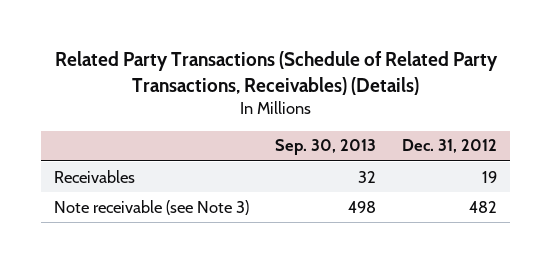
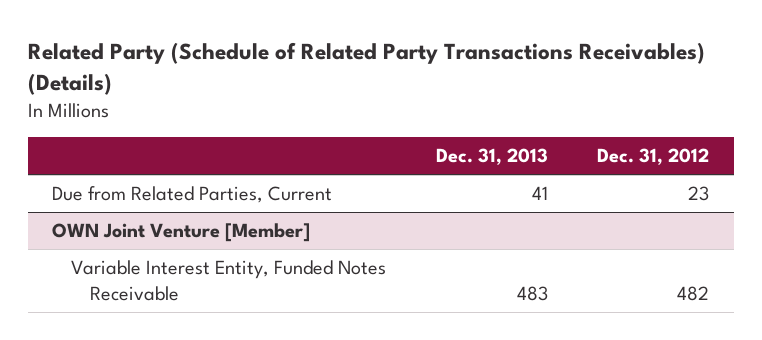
[54,51,498,95] Related Party Transactions (Schedule of Related Party Transactions, Receivables) (Details) -> [27,41,705,95] Related Party (Schedule of Related Party Transactions Receivables) (Details)
[275,139,377,156] Sep. 30, 2013 -> none
none -> [435,147,548,165] Dec. 31, 2013
[53,169,135,183] Receivables -> none
none -> [52,186,333,204] Due from Related Parties, Current
none -> [52,223,311,243] OWN Joint Venture [Member]
[53,199,249,215] Note receivable (see Note 3) -> [71,260,387,301] Variable Interest Entity, Funded Notes Receivable

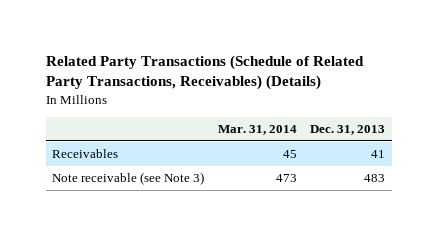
[27,41,705,95] Related Party (Schedule of Related Party Transactions Receivables) (Details) -> [45,54,364,91] Related Party Transactions (Schedule of Related Party Transactions, Receivables) (Details)
[597,147,710,165] Dec. 31, 2012 -> none
none -> [217,125,297,136] Mar. 31, 2014
[52,223,311,243] OWN Joint Venture [Member] -> none
[52,186,333,204] Due from Related Parties, Current -> [52,149,119,159] Receivables
[71,260,387,301] Variable Interest Entity, Funded Notes Receivable -> [52,172,205,186] Note receivable (see Note 3)

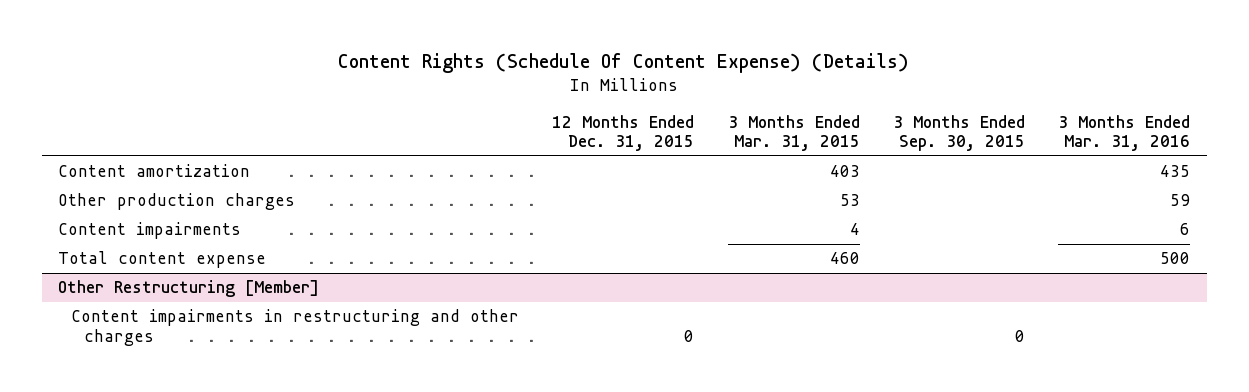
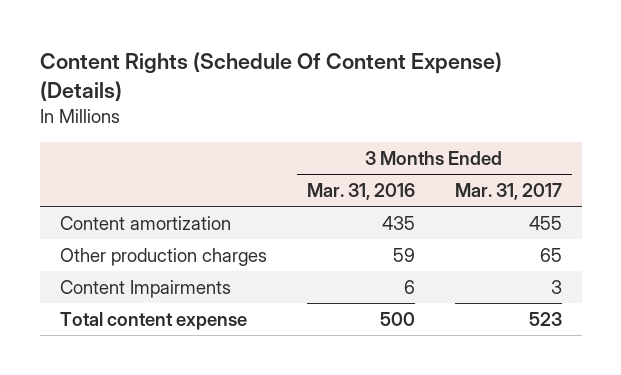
[552,114,695,152] 12 Months Ended Dec. 31, 2015 -> none
[727,114,860,152] 3 Months Ended Mar. 31, 2015 -> none
[893,114,1026,152] 3 Months Ended Sep. 30, 2015 -> none
none -> [454,182,562,200] Mar. 31, 2017
[58,222,242,240] Content impairments -> [59,279,231,298] Content Impairments
[58,280,320,298] Other Restructuring [Member] -> none
[71,309,520,346] Content impairments in restructuring and other charges -> none

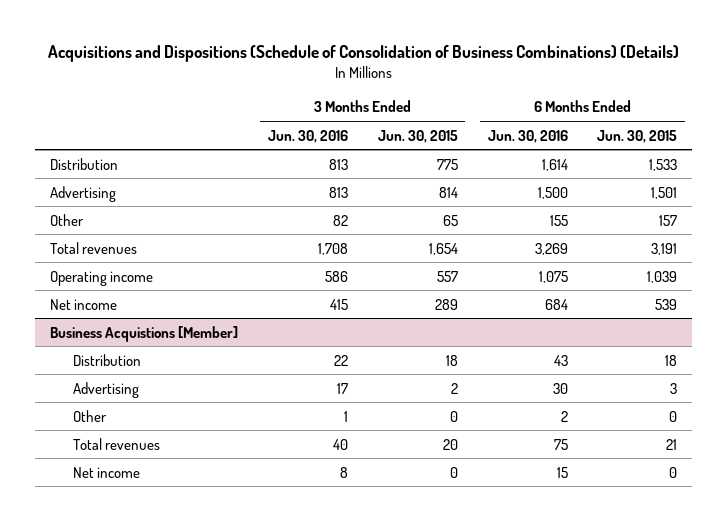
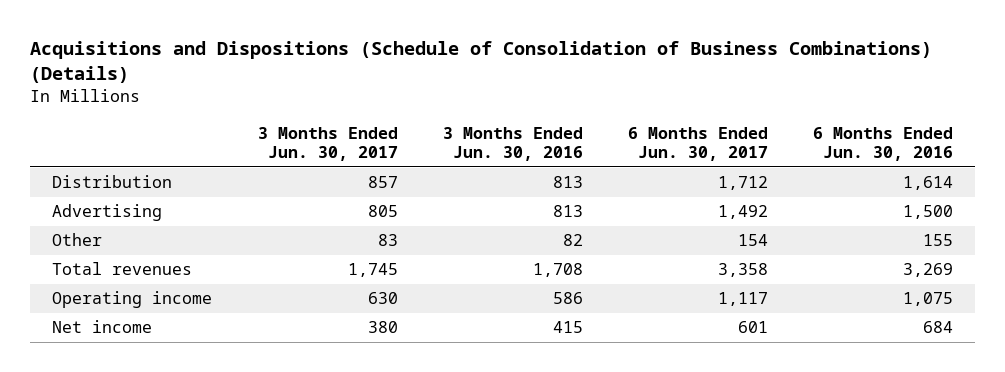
[377,129,458,143] Jun. 30, 2015 -> none
[597,129,678,143] Jun. 30, 2015 -> none
none -> [257,126,398,162] 3 Months Ended Jun. 30, 2017
none -> [627,126,768,162] 6 Months Ended Jun. 30, 2017
[49,325,238,342] Business Acquistions [Member] -> none
[72,353,141,366] Distribution -> none
[72,381,139,398] Advertising -> none
[72,409,107,422] Other -> none
[72,437,160,450] Total revenues -> none
[72,466,140,478] Net income -> none

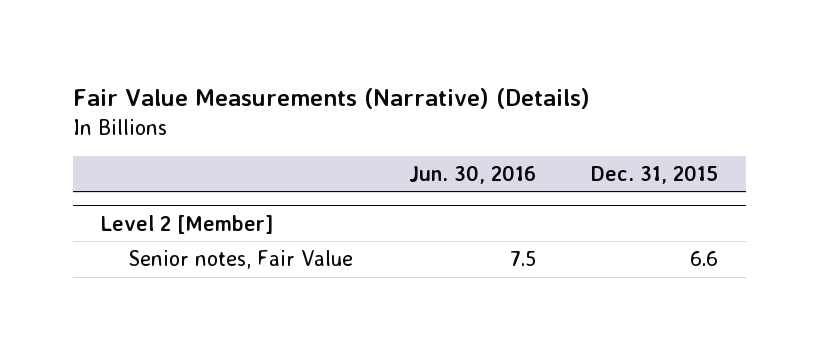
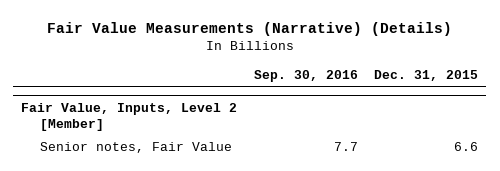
[408,164,536,184] Jun. 30, 2016 -> none
none -> [253,70,358,83] Sep. 30, 2016
[100,214,274,234] Level 2 [Member] -> [21,102,238,131] Fair Value, Inputs, Level 2 [Member]

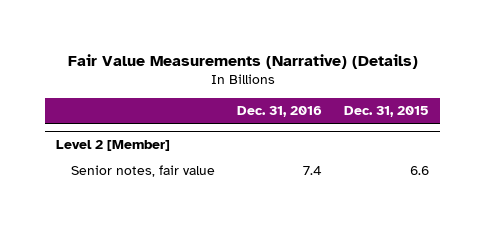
[253,70,358,83] Sep. 30, 2016 -> none
none -> [237,106,323,118] Dec. 31, 2016
[21,102,238,131] Fair Value, Inputs, Level 2 [Member] -> [56,140,171,152] Level 2 [Member]
[40,141,233,153] Senior notes, Fair Value -> [70,165,215,178] Senior notes, fair value

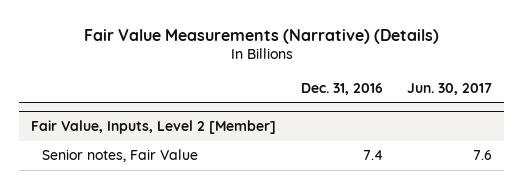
[344,106,430,118] Dec. 31, 2015 -> none
none -> [407,82,493,95] Jun. 30, 2017
[56,140,171,152] Level 2 [Member] -> [31,120,277,135] Fair Value, Inputs, Level 2 [Member]
[70,165,215,178] Senior notes, fair value -> [42,149,199,163] Senior notes, Fair Value

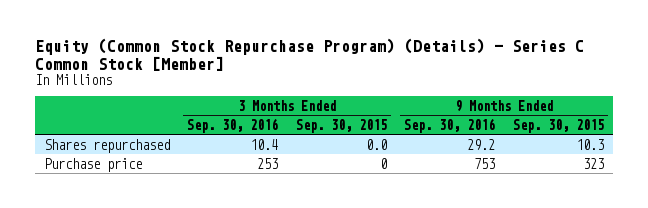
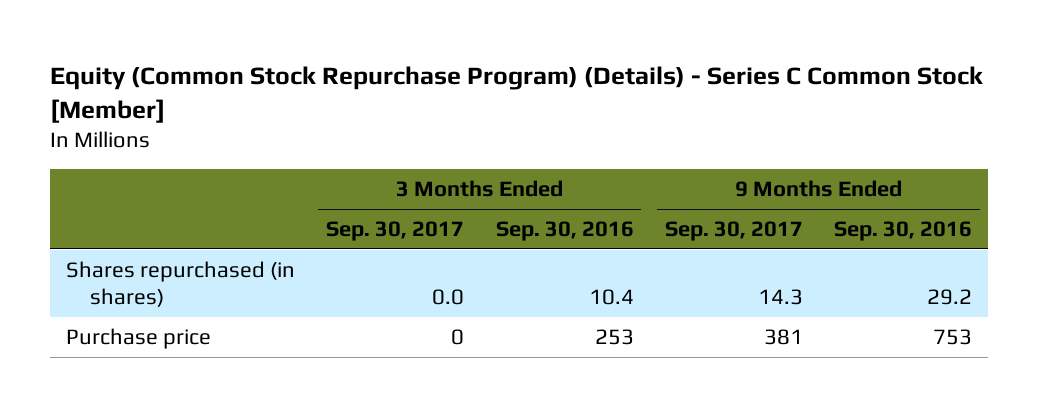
[295,118,387,133] Sep. 30, 2015 -> none
[513,118,605,133] Sep. 30, 2015 -> none
none -> [326,221,465,242] Sep. 30, 2017
none -> [664,221,803,242] Sep. 30, 2017
[43,138,170,153] Shares repurchased -> [65,261,295,307] Shares repurchased (in shares)

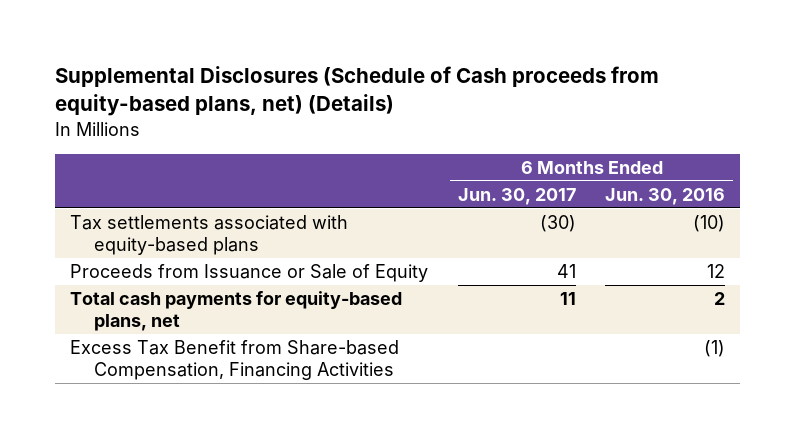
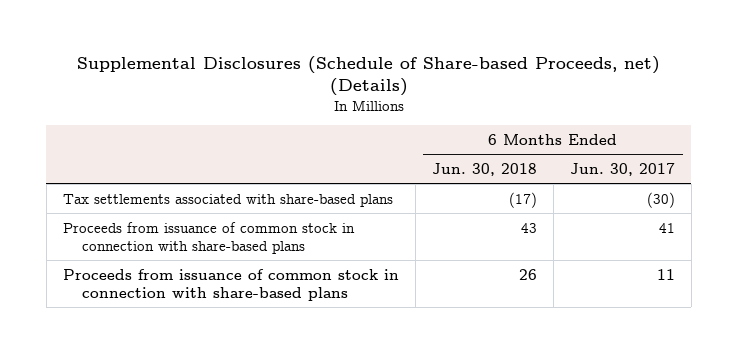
[55,66,660,117] Supplemental Disclosures (Schedule of Cash proceeds from equity-based plans, net) (Details) -> [76,55,660,97] Supplemental Disclosures (Schedule of Share-based Proceeds, net) (Details)
[605,187,726,205] Jun. 30, 2016 -> none
none -> [431,162,537,176] Jun. 30, 2018
[70,291,403,331] Total cash payments for equity-based plans, net -> none
[70,340,400,380] Excess Tax Benefit from Share-based Compensation, Financing Activities -> none
[70,215,349,255] Tax settlements associated with equity-based plans -> [62,193,393,207] Tax settlements associated with share-based plans
none -> [62,221,355,254] Proceeds from issuance of common stock in connection with share-based plans
[70,264,429,283] Proceeds from Issuance or Sale of Equity -> [62,268,399,301] Proceeds from issuance of common stock in connection with share-based plans
[556,264,576,279] 41 -> [656,268,675,280] 11

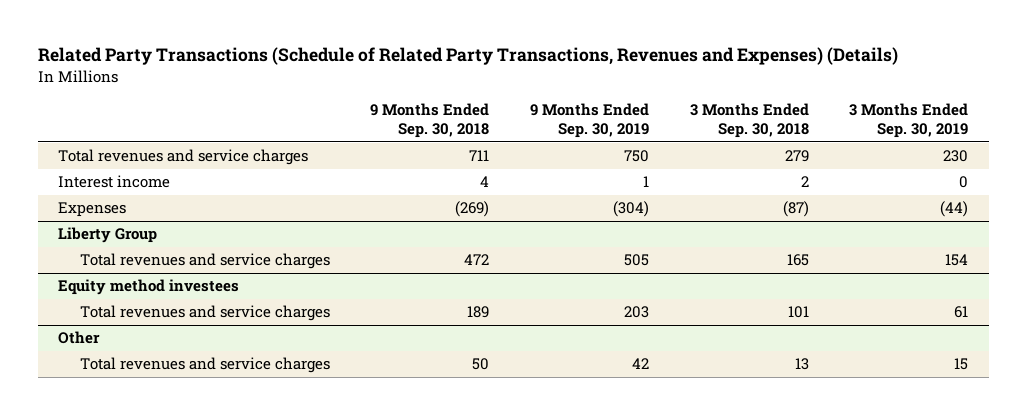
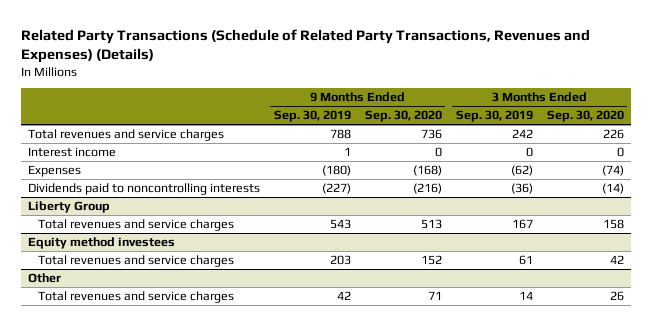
[370,103,490,139] 9 Months Ended Sep. 30, 2018 -> none
[689,103,809,139] 3 Months Ended Sep. 30, 2018 -> none
none -> [364,110,442,123] Sep. 30, 2020
none -> [546,110,624,123] Sep. 30, 2020
[623,150,649,163] 750 -> [329,128,351,139] 788
[943,150,969,163] 230 -> [511,128,533,138] 242
[612,201,649,218] (304) -> [321,164,351,176] (180)
[940,201,969,218] (44) -> [510,164,533,176] (62)
none -> [27,182,260,195] Dividends paid to noncontrolling interests
[623,254,649,267] 505 -> [329,218,351,229] 543
[945,254,969,267] 154 -> [511,218,533,229] 167
[954,358,969,371] 15 -> [518,290,533,300] 14

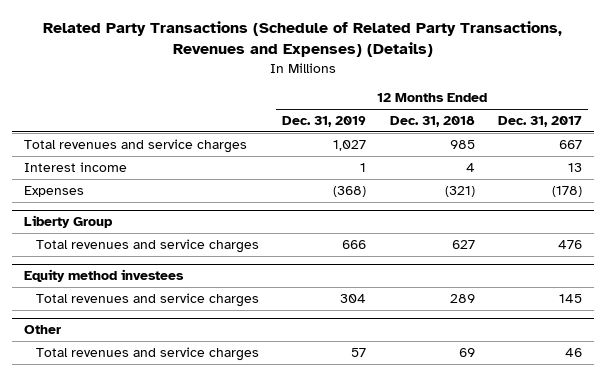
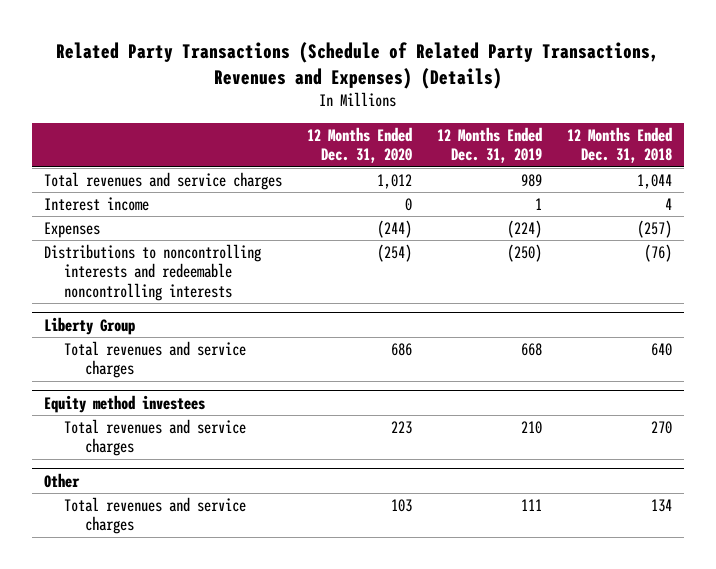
[498,116,583,128] Dec. 31, 2017 -> none
none -> [307,127,413,164] 12 Months Ended Dec. 31, 2020
[333,140,367,152] 1,027 -> [521,174,543,188] 989
[449,140,475,150] 985 -> [636,174,672,190] 1,044
[333,186,367,198] (368) -> [507,220,543,239] (224)
[444,186,475,198] (321) -> [636,220,672,239] (257)
none -> [44,244,262,301] Distributions to noncontrolling interests and redeemable noncontrolling interests
[342,240,367,250] 666 -> [521,343,543,357] 668
[451,240,475,250] 627 -> [650,343,672,357] 640
[340,294,367,304] 304 -> [521,421,543,435] 210
[449,294,475,304] 289 -> [650,421,672,435] 270
[351,348,367,358] 57 -> [521,499,543,512] 111
[458,348,475,358] 69 -> [650,499,672,513] 134

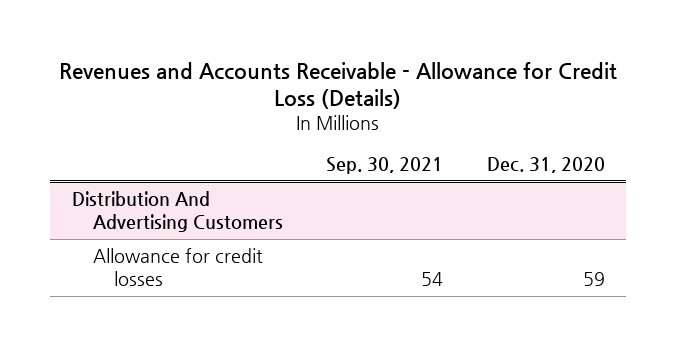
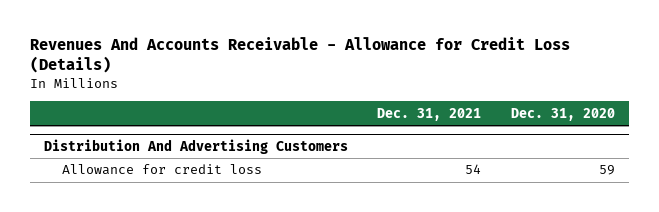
[59,61,618,110] Revenues and Accounts Receivable - Allowance for Credit Loss (Details) -> [29,37,570,74] Revenues And Accounts Receivable - Allowance for Credit Loss (Details)
[326,157,444,175] Sep. 30, 2021 -> none
none -> [377,107,482,121] Dec. 31, 2021
[92,248,263,286] Allowance for credit losses -> [61,164,262,176] Allowance for credit loss

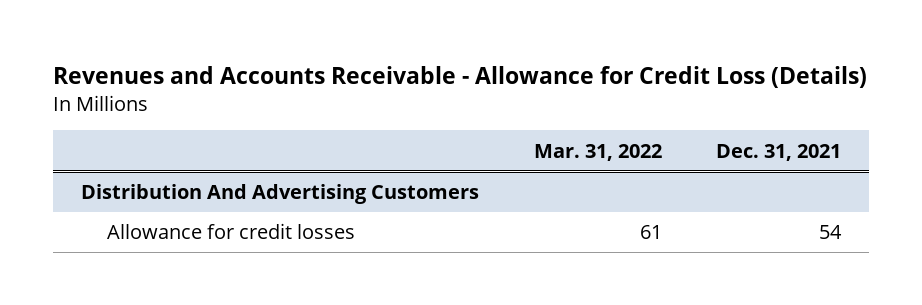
[29,37,570,74] Revenues And Accounts Receivable - Allowance for Credit Loss (Details) -> [53,65,868,88] Revenues and Accounts Receivable - Allowance for Credit Loss (Details)
[510,107,615,121] Dec. 31, 2020 -> none
none -> [533,143,662,161] Mar. 31, 2022
[61,164,262,176] Allowance for credit loss -> [107,223,356,240] Allowance for credit losses

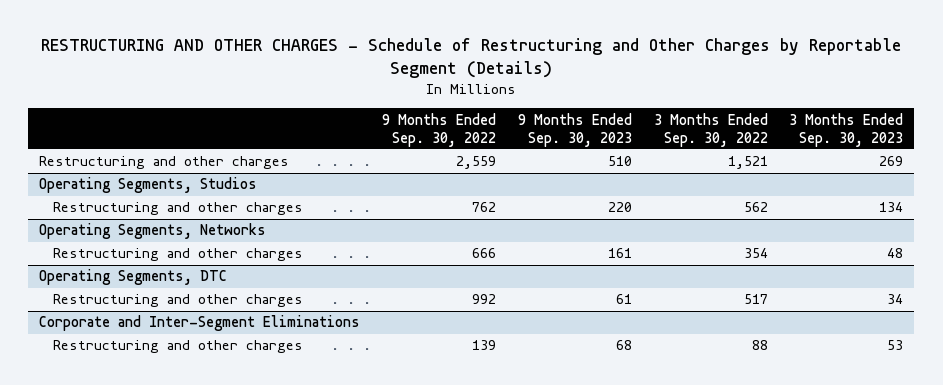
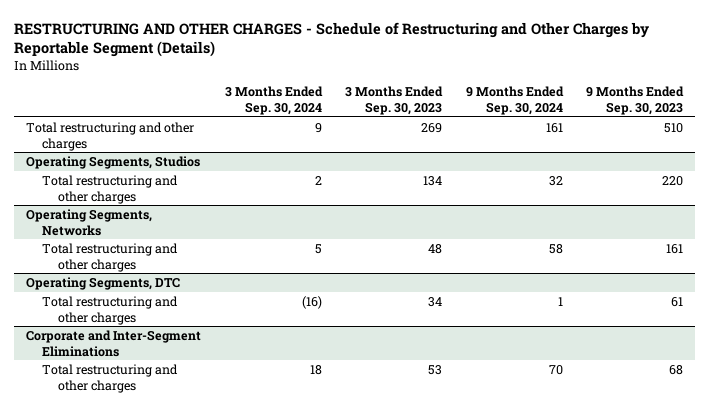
[382,112,497,147] 9 Months Ended Sep. 30, 2022 -> none
[653,112,768,147] 3 Months Ended Sep. 30, 2022 -> none
none -> [224,86,323,115] 3 Months Ended Sep. 30, 2024
none -> [465,86,564,115] 9 Months Ended Sep. 30, 2024
[39,156,290,170] Restructuring and other charges -> [26,121,195,151] Total restructuring and other charges
[53,202,304,216] Restructuring and other charges -> [42,174,179,204] Total restructuring and other charges
[53,248,304,262] Restructuring and other charges -> [42,242,179,272] Total restructuring and other charges
[53,294,304,308] Restructuring and other charges -> [42,295,179,325] Total restructuring and other charges
[53,340,304,354] Restructuring and other charges -> [42,363,179,393] Total restructuring and other charges

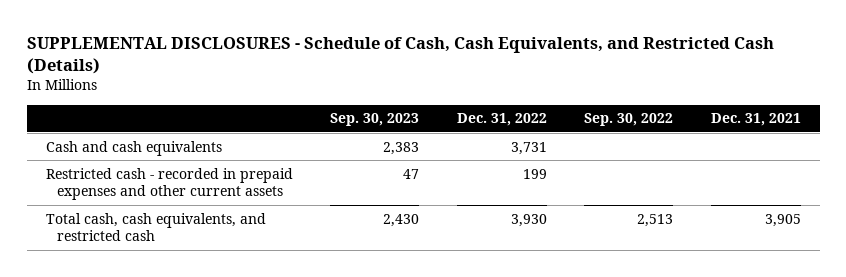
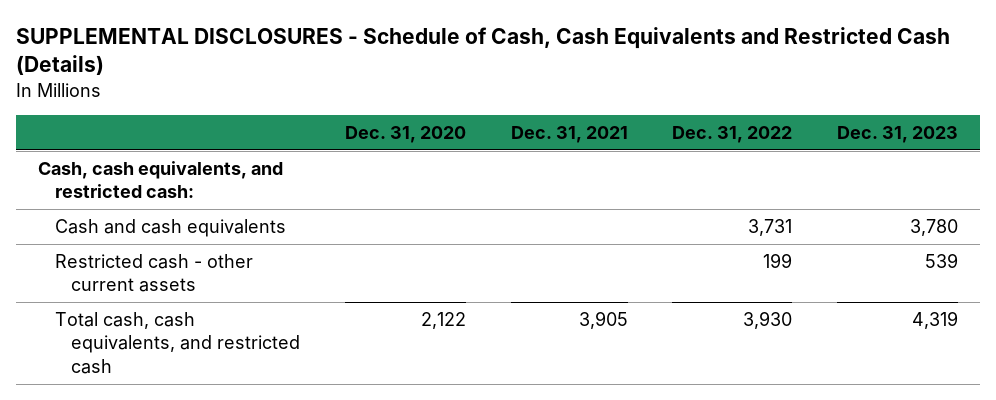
[26,37,774,75] SUPPLEMENTAL DISCLOSURES - Schedule of Cash, Cash Equivalents, and Restricted Cash (Details) -> [15,27,950,76] SUPPLEMENTAL DISCLOSURES - Schedule of Cash, Cash Equivalents and Restricted Cash (Details)
[330,113,420,127] Sep. 30, 2023 -> none
[584,113,674,127] Sep. 30, 2022 -> none
none -> [344,126,466,144] Dec. 31, 2020
none -> [837,126,959,144] Dec. 31, 2023
none -> [38,160,284,199] Cash, cash equivalents, and restricted cash:
[45,167,293,201] Restricted cash - recorded in prepaid expenses and other current assets -> [54,253,253,293] Restricted cash - other current assets

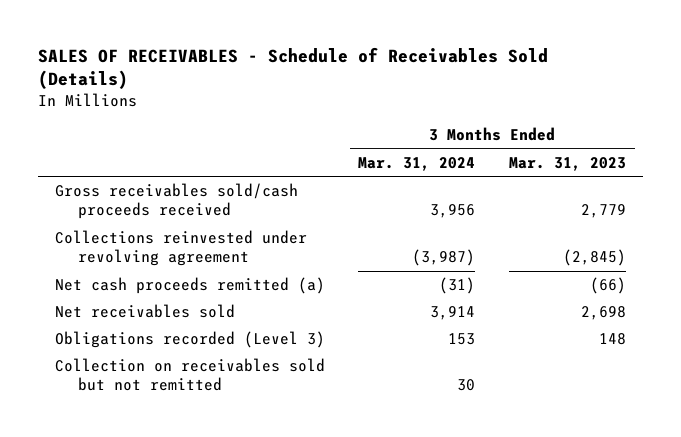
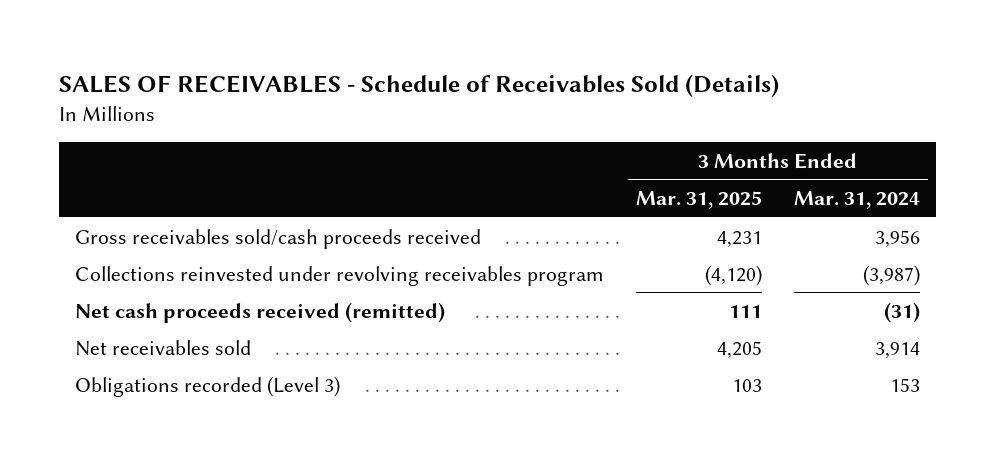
[509,156,627,171] Mar. 31, 2023 -> none
none -> [635,191,762,210] Mar. 31, 2025
[54,230,307,267] Collections reinvested under revolving agreement -> [75,265,604,286] Collections reinvested under revolving receivables program
[54,277,325,295] Net cash proceeds remitted (a) -> [75,301,446,323] Net cash proceeds received (remitted)
[54,358,325,392] Collection on receivables sold but not remitted -> none

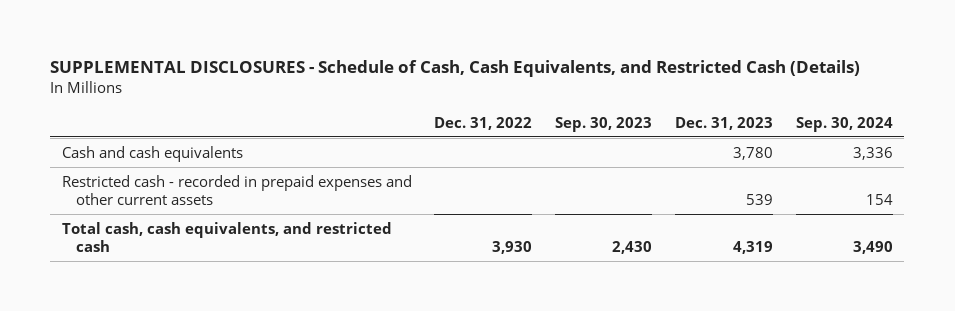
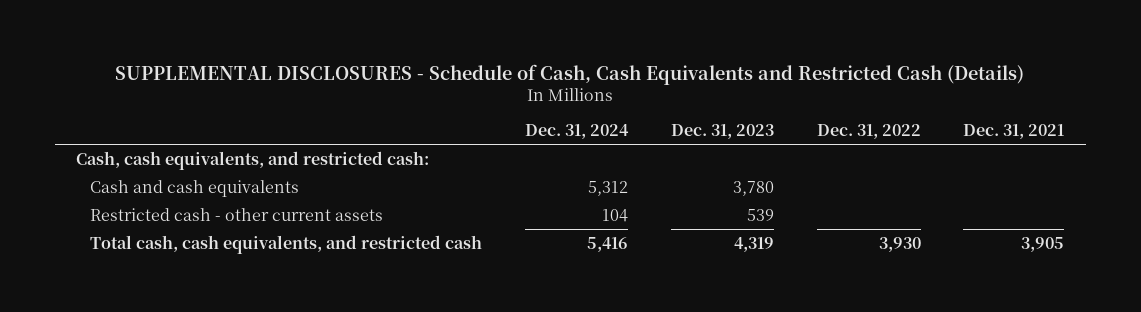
[50,60,861,78] SUPPLEMENTAL DISCLOSURES - Schedule of Cash, Cash Equivalents, and Restricted Cash (Details) -> [115,63,1025,85] SUPPLEMENTAL DISCLOSURES - Schedule of Cash, Cash Equivalents and Restricted Cash (Details)
[555,116,653,132] Sep. 30, 2023 -> none
[795,116,893,132] Sep. 30, 2024 -> none
none -> [525,124,630,140] Dec. 31, 2024
none -> [963,124,1065,140] Dec. 31, 2021
none -> [76,150,430,170] Cash, cash equivalents, and restricted cash:
[61,174,412,206] Restricted cash - recorded in prepaid expenses and other current assets -> [90,207,384,221] Restricted cash - other current assets

